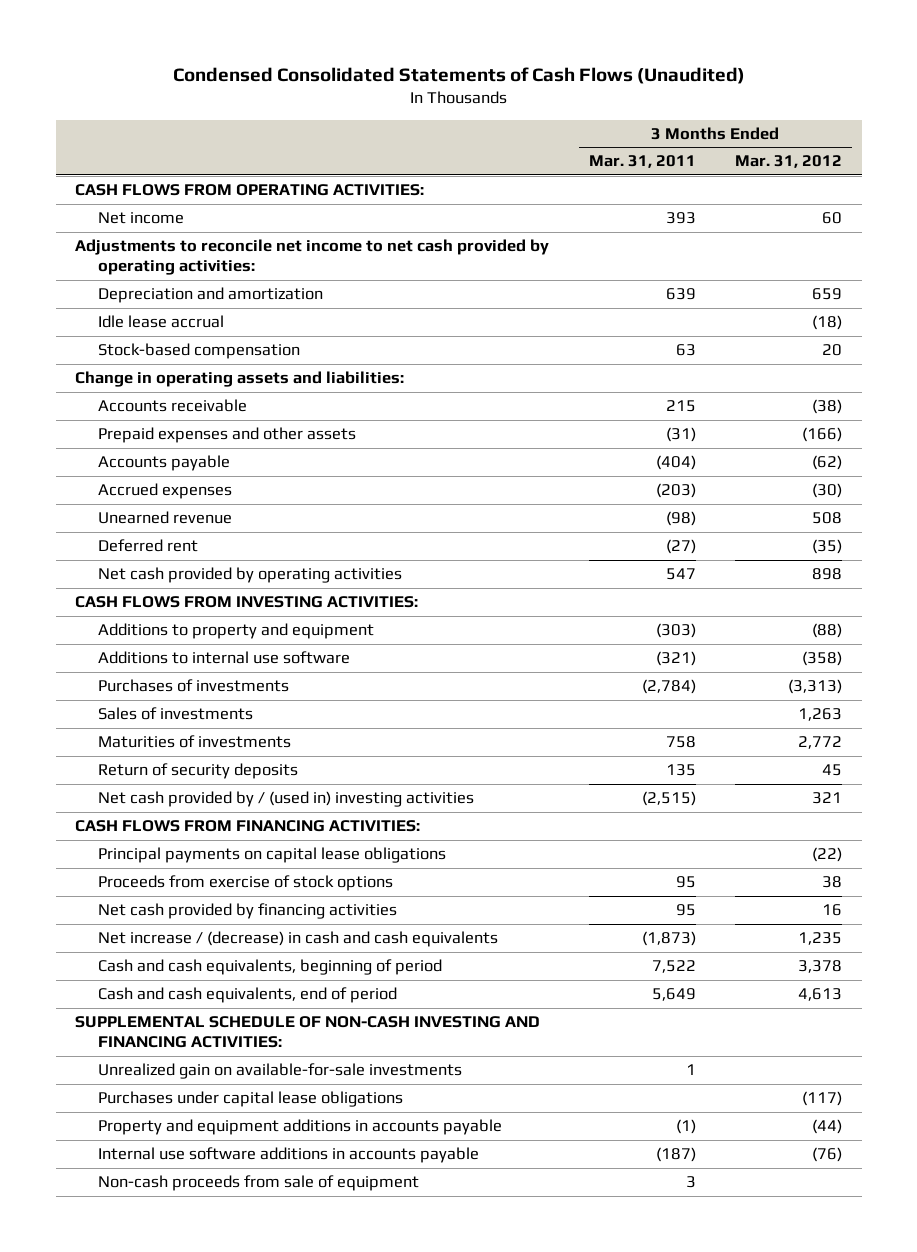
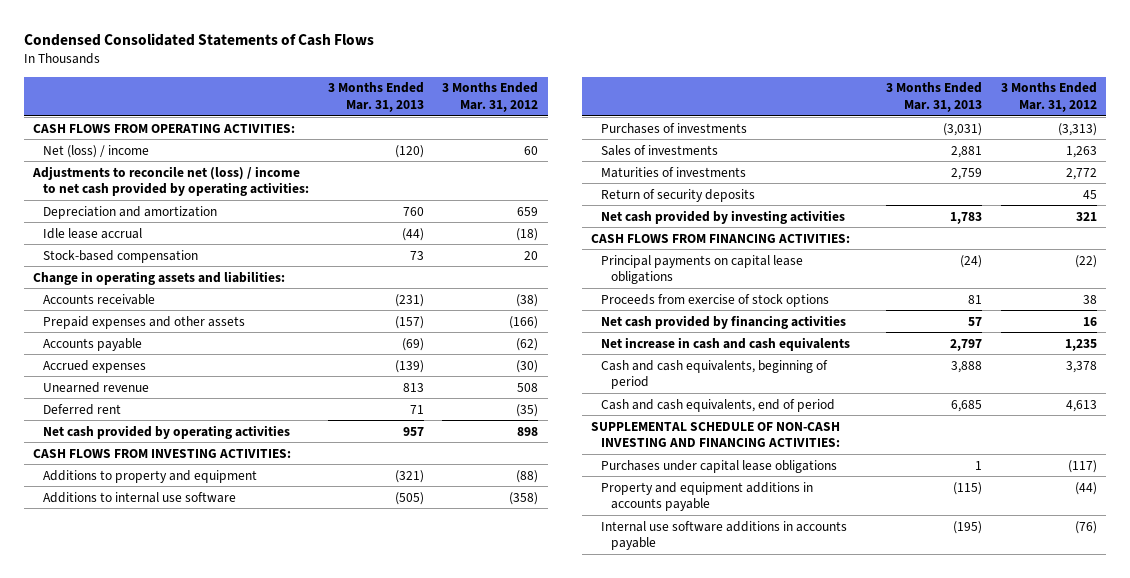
[172,67,745,85] Condensed Consolidated Statements of Cash Flows (Unaudited) -> [23,32,374,46] Condensed Consolidated Statements of Cash Flows
[588,155,696,169] Mar. 31, 2011 -> none
none -> [327,82,424,112] 3 Months Ended Mar. 31, 2013
[97,212,184,225] Net income -> [42,144,149,158] Net (loss) / income
[75,239,550,276] Adjustments to reconcile net income to net cash provided by operating activities: -> [32,165,309,197] Adjustments to reconcile net (loss) / income to net cash provided by operating activities:
[97,791,474,808] Net cash provided by / (used in) investing activities -> [601,209,846,224] Net cash provided by investing activities
[97,931,498,948] Net increase / (decrease) in cash and cash equivalents -> [601,336,851,351] Net increase in cash and cash equivalents
[97,1063,462,1080] Unrealized gain on available-for-sale investments -> none
[97,1175,419,1192] Non-cash proceeds from sale of equipment -> none

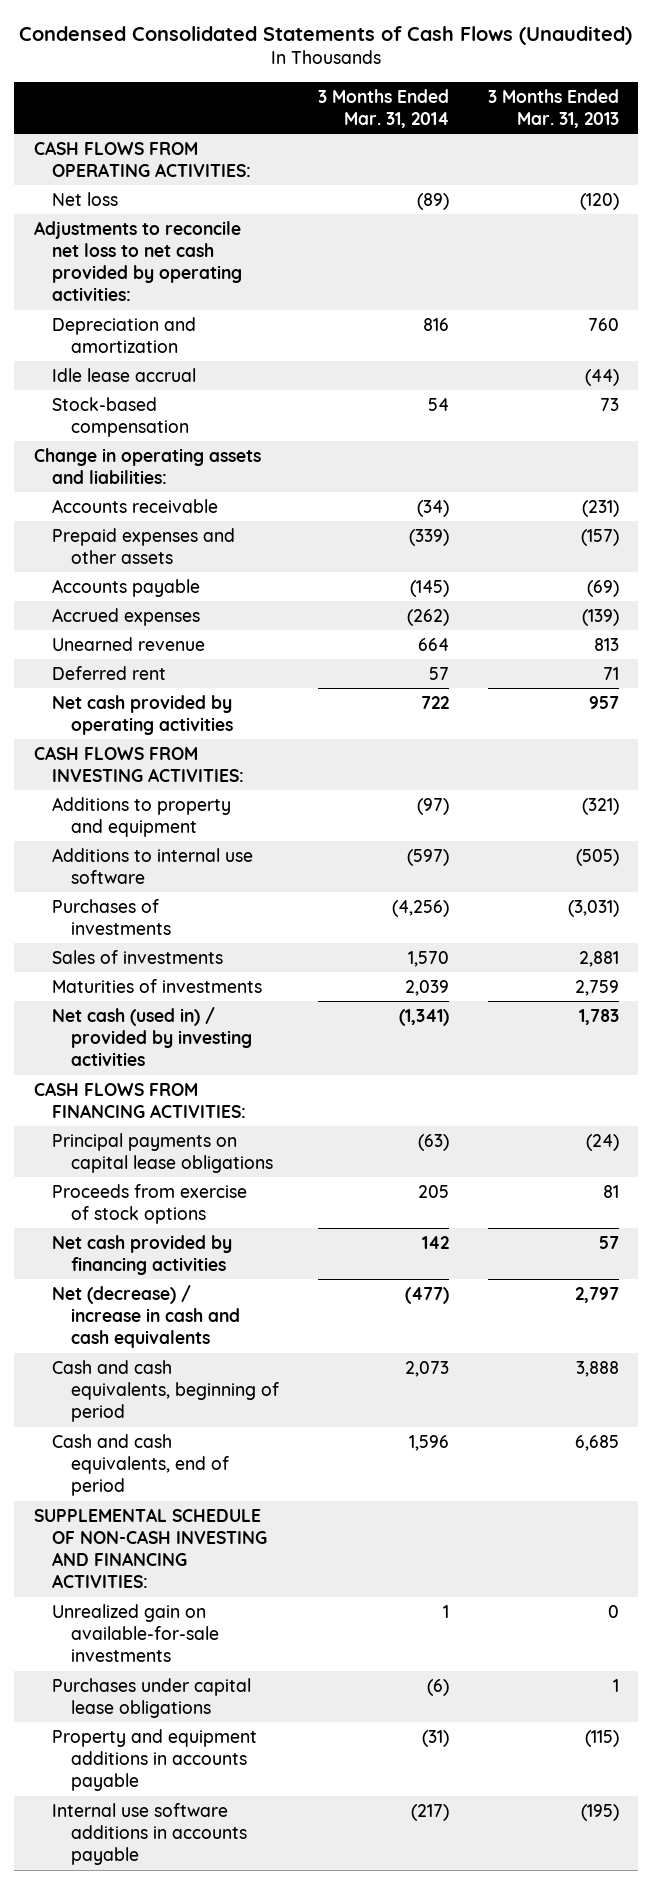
[23,32,374,46] Condensed Consolidated Statements of Cash Flows -> [19,26,633,46] Condensed Consolidated Statements of Cash Flows (Unaudited)
[442,82,539,112] 3 Months Ended Mar. 31, 2012 -> none
none -> [317,88,449,128] 3 Months Ended Mar. 31, 2014
[42,144,149,158] Net (loss) / income -> [52,191,119,206] Net loss
[32,165,309,197] Adjustments to reconcile net (loss) / income to net cash provided by operating activities: -> [33,220,243,302] Adjustments to reconcile net loss to net cash provided by operating activities:
[601,188,756,202] Return of security deposits -> none
[601,209,846,224] Net cash provided by investing activities -> [52,1006,252,1066] Net cash (used in) / provided by investing activities
[601,336,851,351] Net increase in cash and cash equivalents -> [52,1284,240,1348] Net (decrease) / increase in cash and cash equivalents
none -> [52,1603,219,1662] Unrealized gain on available-for-sale investments

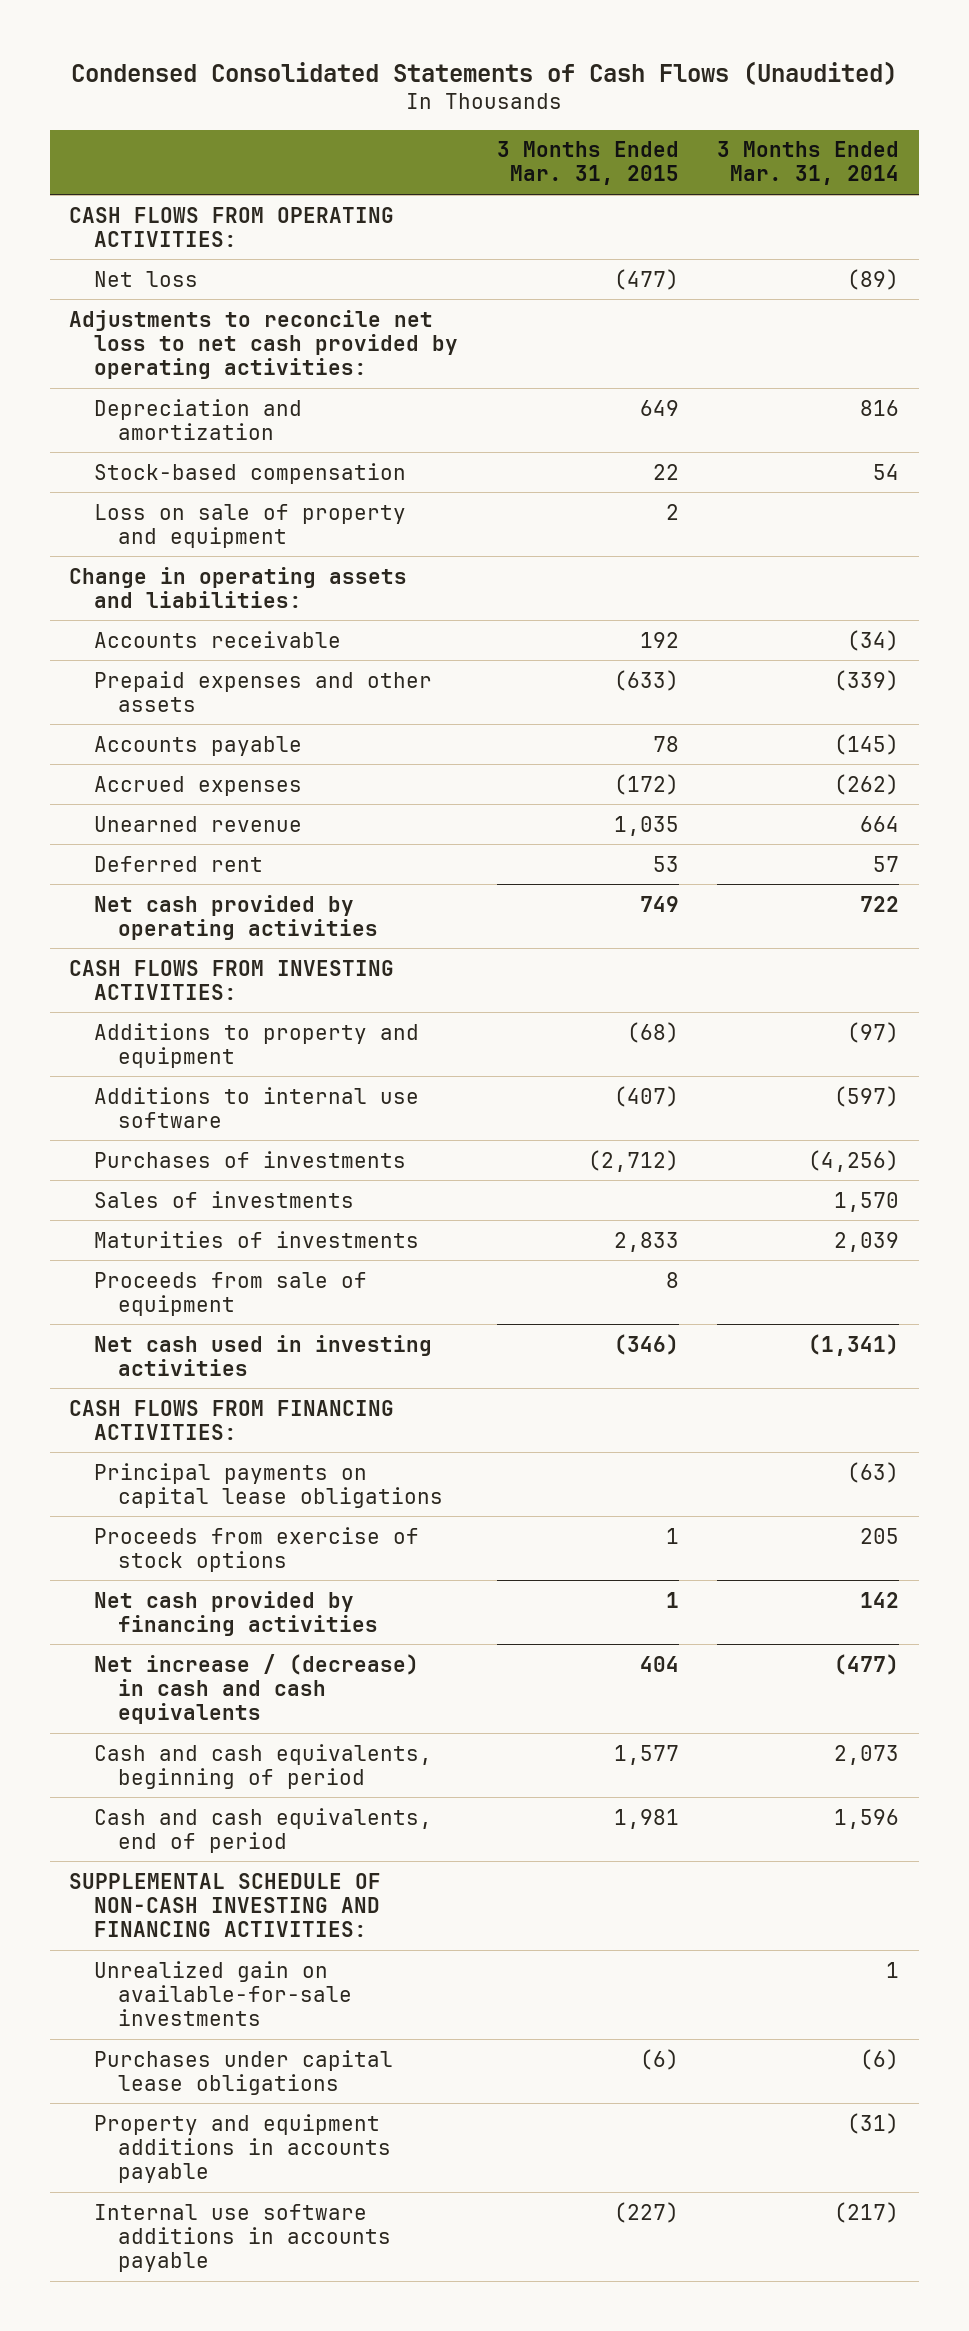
[487,88,619,128] 3 Months Ended Mar. 31, 2013 -> none
none -> [496,141,679,186] 3 Months Ended Mar. 31, 2015
[52,367,197,382] Idle lease accrual -> none
none -> [93,503,406,548] Loss on sale of property and equipment
none -> [93,1271,367,1316] Proceeds from sale of equipment
[52,1006,252,1066] Net cash (used in) / provided by investing activities -> [93,1334,432,1376] Net cash used in investing activities
[52,1284,240,1348] Net (decrease) / increase in cash and cash equivalents -> [93,1653,419,1725] Net increase / (decrease) in cash and cash equivalents

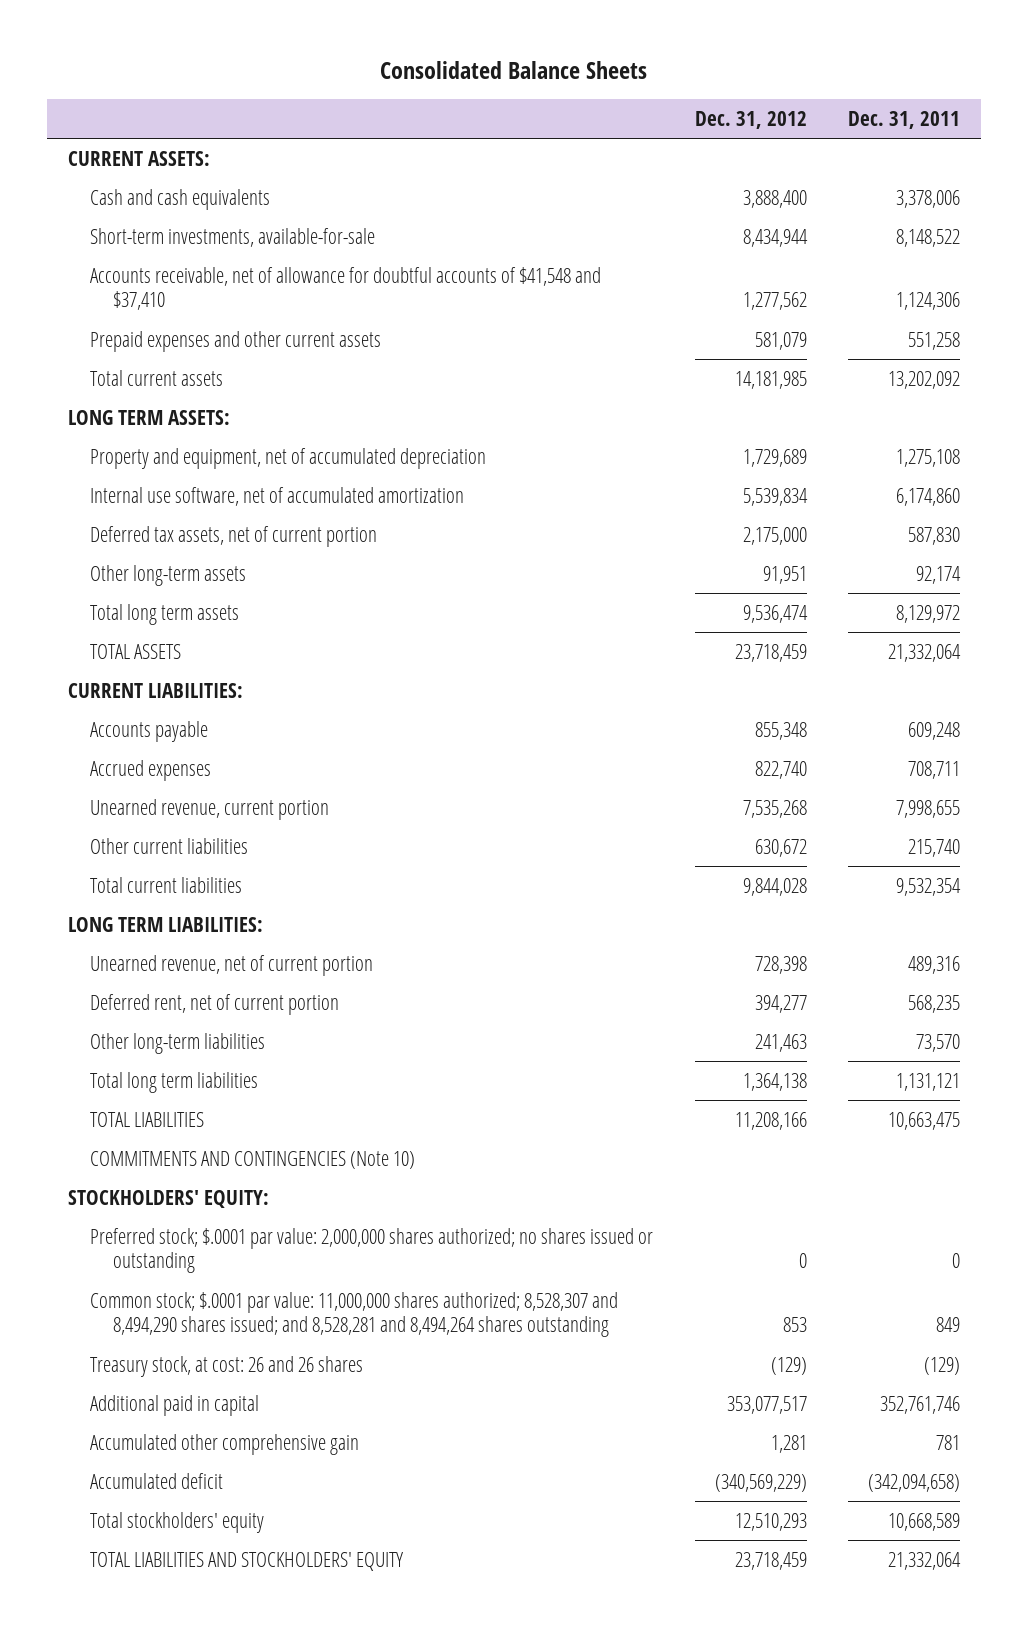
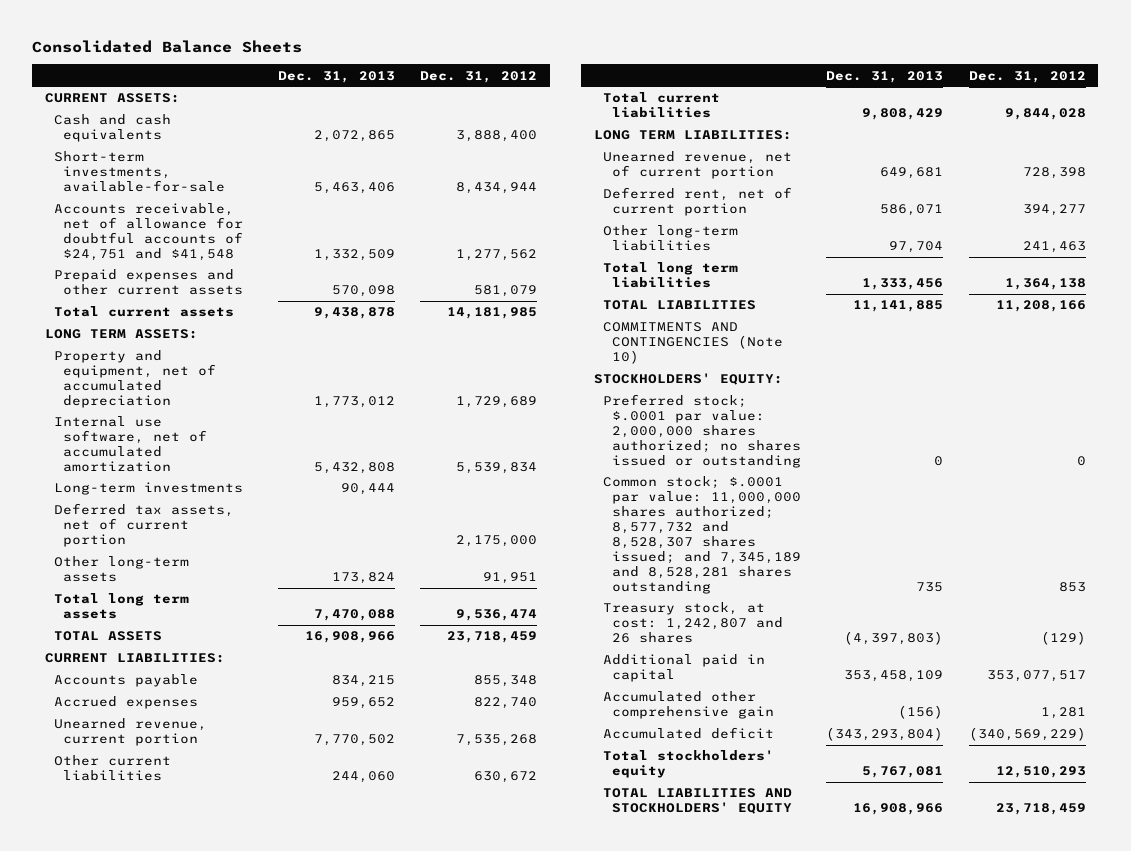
[848,110,961,129] Dec. 31, 2011 -> none
none -> [277,70,395,83] Dec. 31, 2013
[90,266,602,311] Accounts receivable, net of allowance for doubtful accounts of $41,548 and $37,410 -> [54,203,244,262] Accounts receivable, net of allowance for doubtful accounts of $24,751 and $41,548
none -> [54,482,244,496] Long-term investments
[90,1291,619,1338] Common stock; $.0001 par value: 11,000,000 shares authorized; 8,528,307 and 8,494,290 shares issued; and 8,528,281 and 8,494,264 shares outstanding -> [602,476,801,594] Common stock; $.0001 par value: 11,000,000 shares authorized; 8,577,732 and 8,528,307 shares issued; and 7,345,189 and 8,528,281 shares outstanding
[90,1355,364,1377] Treasury stock, at cost: 26 and 26 shares -> [602,602,783,644] Treasury stock, at cost: 1,242,807 and 26 shares

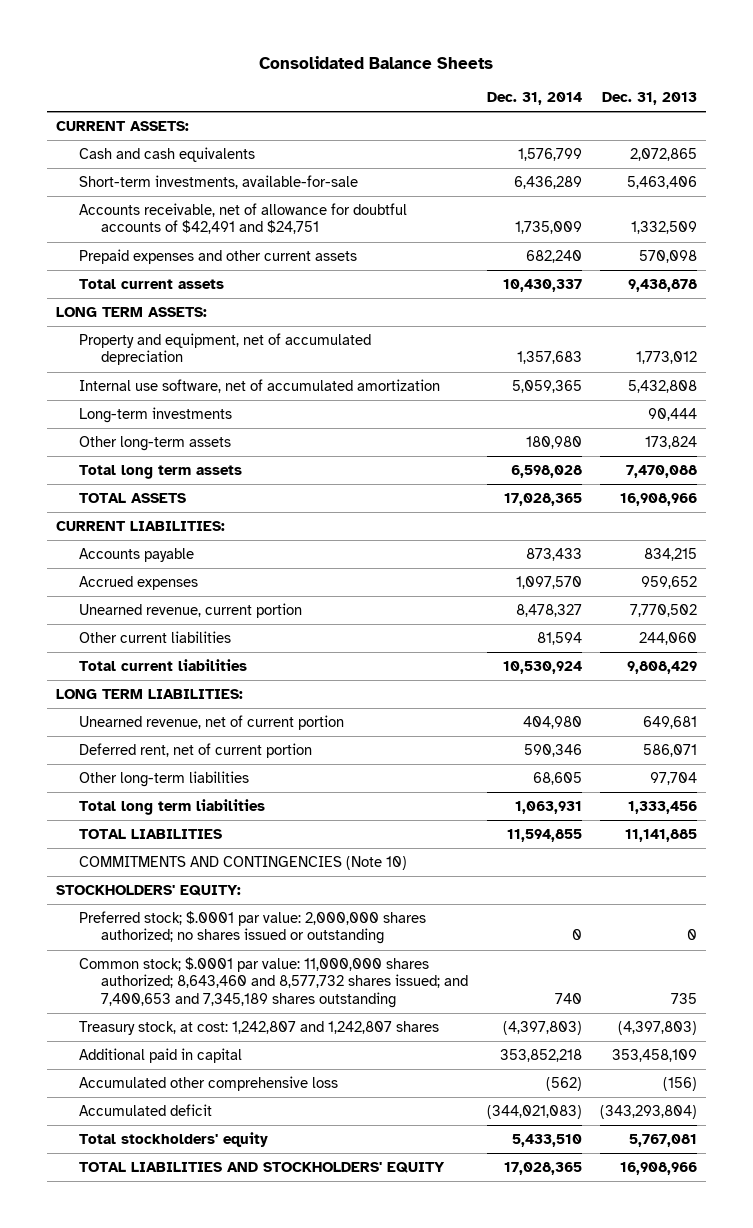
[419,70,537,83] Dec. 31, 2012 -> none
none -> [486,92,582,106] Dec. 31, 2014
[54,203,244,262] Accounts receivable, net of allowance for doubtful accounts of $24,751 and $41,548 -> [78,203,407,235] Accounts receivable, net of allowance for doubtful accounts of $42,491 and $24,751
[54,503,235,548] Deferred tax assets, net of current portion -> none
[602,476,801,594] Common stock; $.0001 par value: 11,000,000 shares authorized; 8,577,732 and 8,528,307 shares issued; and 7,345,189 and 8,528,281 shares outstanding -> [78,957,469,1008] Common stock; $.0001 par value: 11,000,000 shares authorized; 8,643,460 and 8,577,732 shares issued; and 7,400,653 and 7,345,189 shares outstanding
[602,602,783,644] Treasury stock, at cost: 1,242,807 and 26 shares -> [78,1021,439,1036] Treasury stock, at cost: 1,242,807 and 1,242,807 shares
[602,691,774,720] Accumulated other comprehensive gain -> [78,1076,338,1092] Accumulated other comprehensive loss

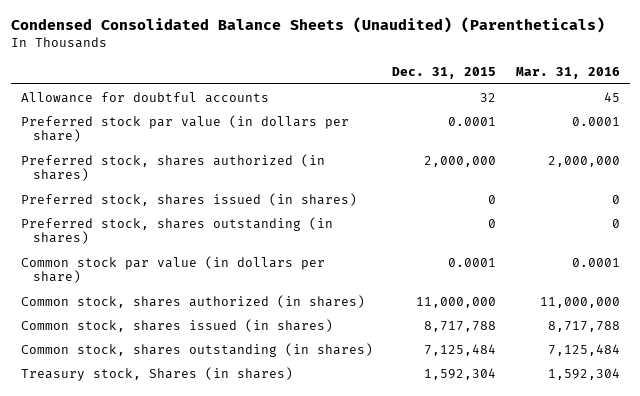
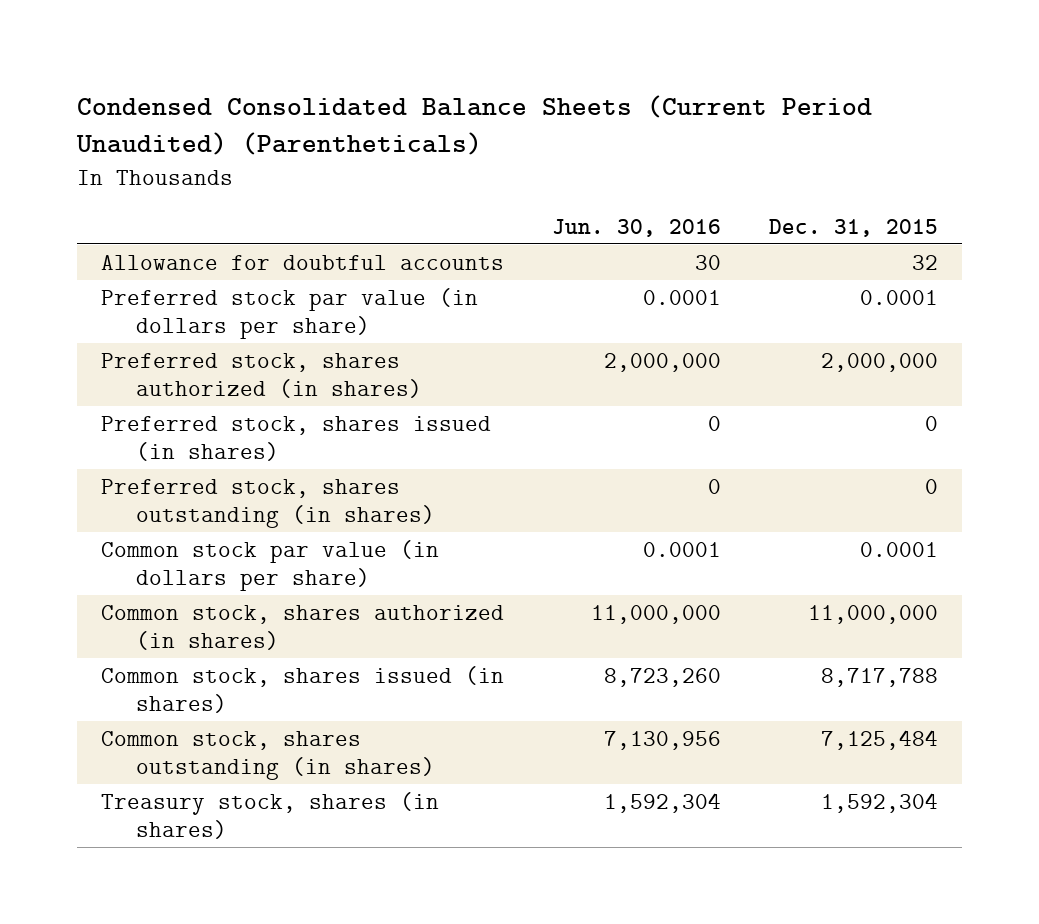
[10,17,605,34] Condensed Consolidated Balance Sheets (Unaudited) (Parentheticals) -> [76,94,873,156] Condensed Consolidated Balance Sheets (Current Period Unaudited) (Parentheticals)
[515,67,620,80] Mar. 31, 2016 -> none
none -> [552,218,722,237] Jun. 30, 2016
[20,366,293,381] Treasury stock, Shares (in shares) -> [101,791,440,839] Treasury stock, shares (in shares)

